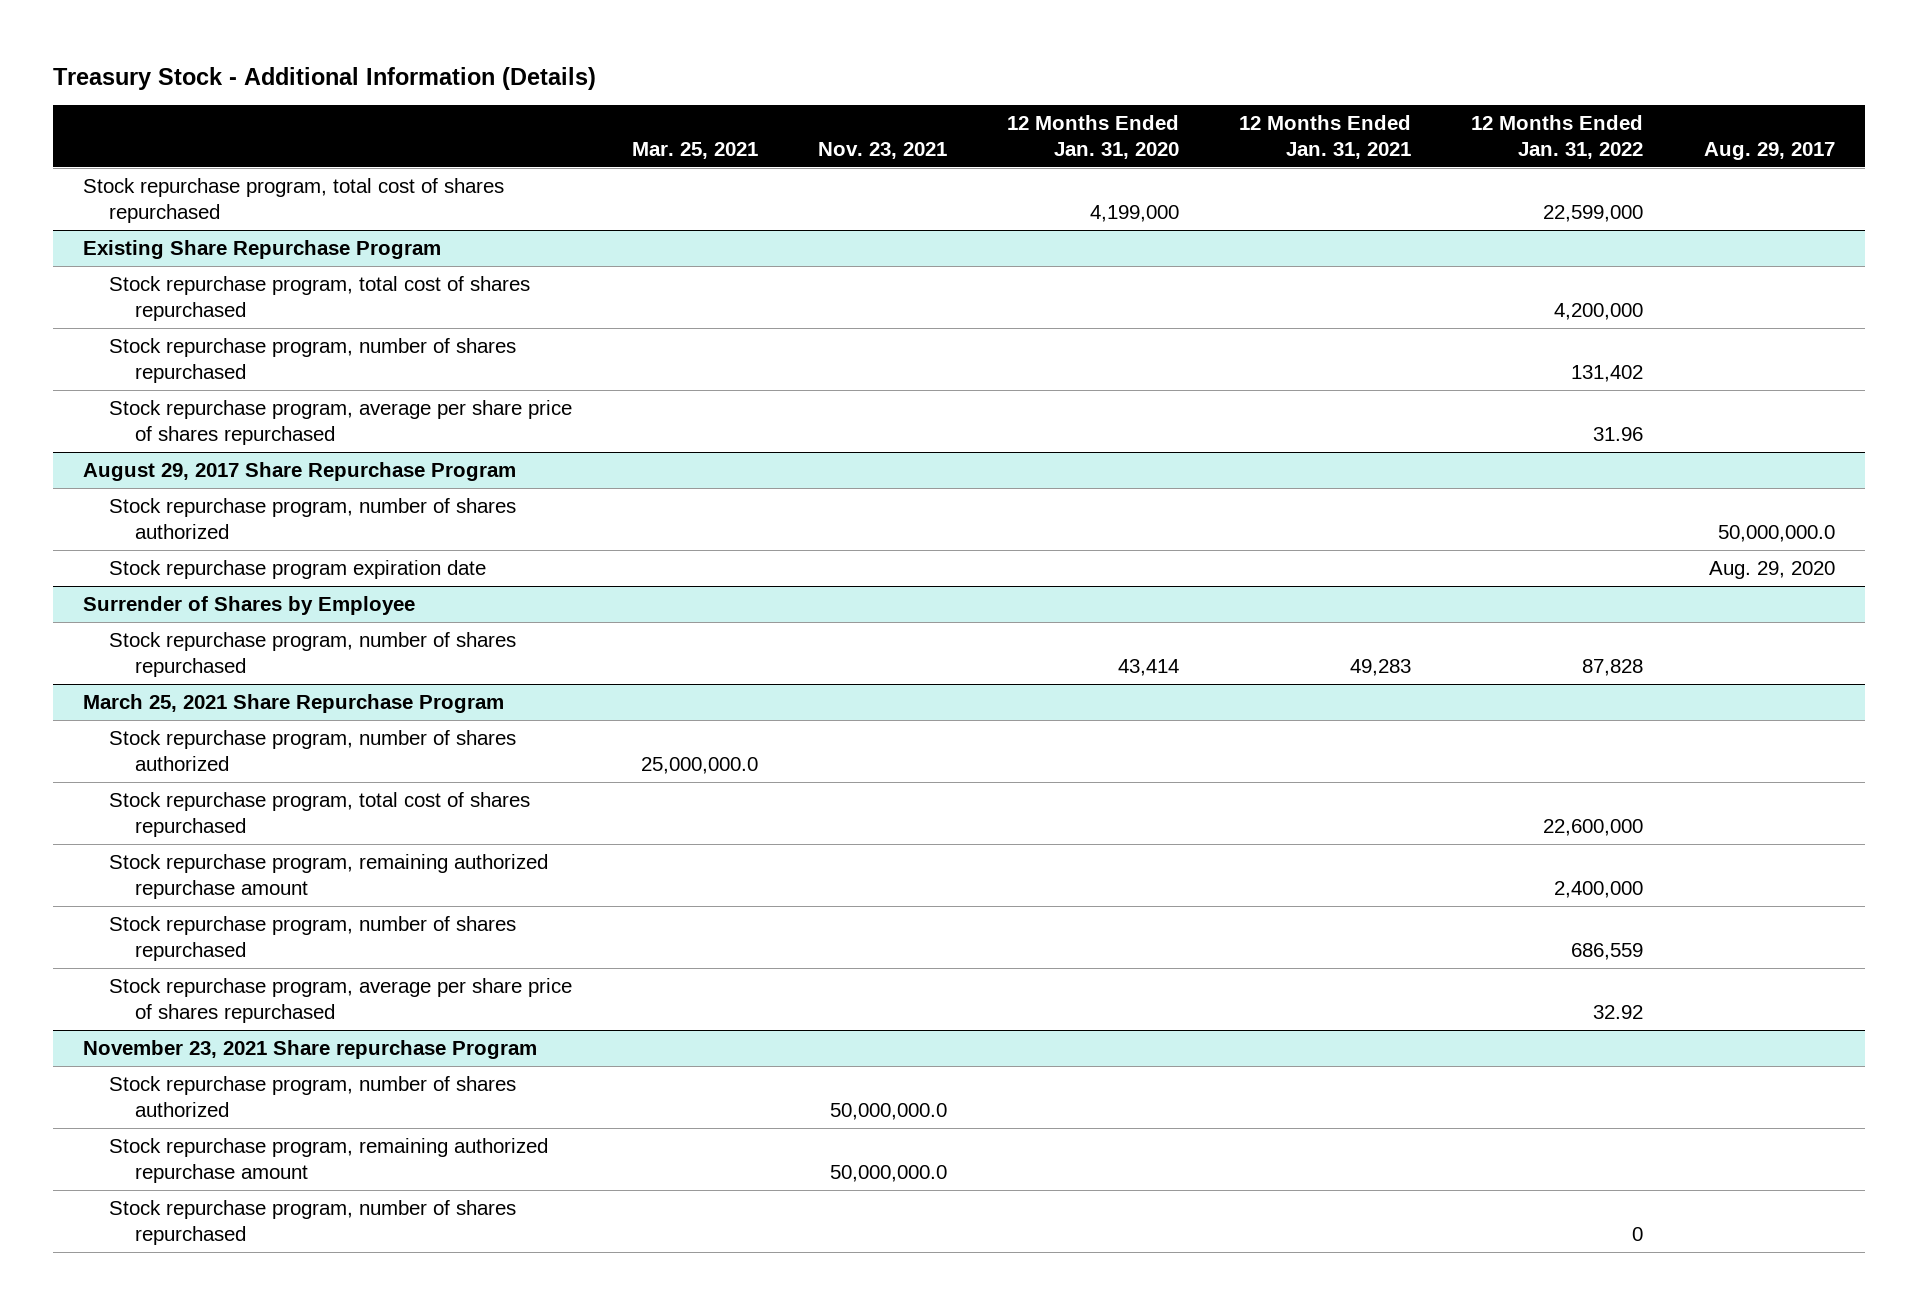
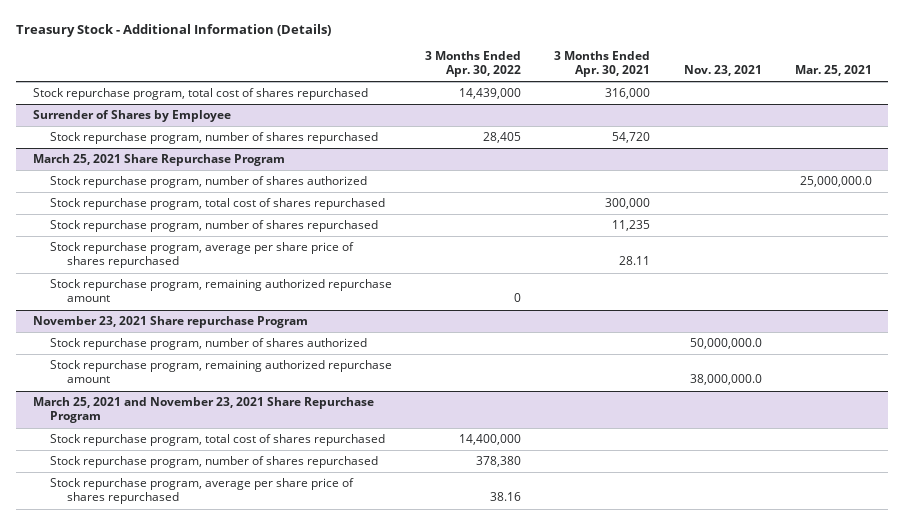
[1007,115,1180,159] 12 Months Ended Jan. 31, 2020 -> none
[1239,115,1412,159] 12 Months Ended Jan. 31, 2021 -> none
[1471,115,1644,159] 12 Months Ended Jan. 31, 2022 -> none
[1703,141,1835,160] Aug. 29, 2017 -> none
none -> [425,51,522,78] 3 Months Ended Apr. 30, 2022
none -> [554,51,651,78] 3 Months Ended Apr. 30, 2021
[83,240,442,260] Existing Share Repurchase Program -> none
[109,276,531,321] Stock repurchase program, total cost of shares repurchased -> none
[109,338,517,383] Stock repurchase program, number of shares repurchased -> none
[109,400,573,445] Stock repurchase program, average per share price of shares repurchased -> none
[83,462,517,482] August 29, 2017 Share Repurchase Program -> none
[109,498,517,539] Stock repurchase program, number of shares authorized -> none
[109,560,487,580] Stock repurchase program expiration date -> none
[109,854,549,899] Stock repurchase program, remaining authorized repurchase amount -> [49,279,392,303] Stock repurchase program, remaining authorized repurchase amount
[109,1200,517,1245] Stock repurchase program, number of shares repurchased -> none
[830,1164,948,1182] 50,000,000.0 -> [689,374,762,386] 38,000,000.0
none -> [32,397,374,424] March 25, 2021 and November 23, 2021 Share Repurchase Program
none -> [49,434,385,447] Stock repurchase program, total cost of shares repurchased
none -> [49,456,378,469] Stock repurchase program, number of shares repurchased
none -> [49,478,354,505] Stock repurchase program, average per share price of shares repurchased

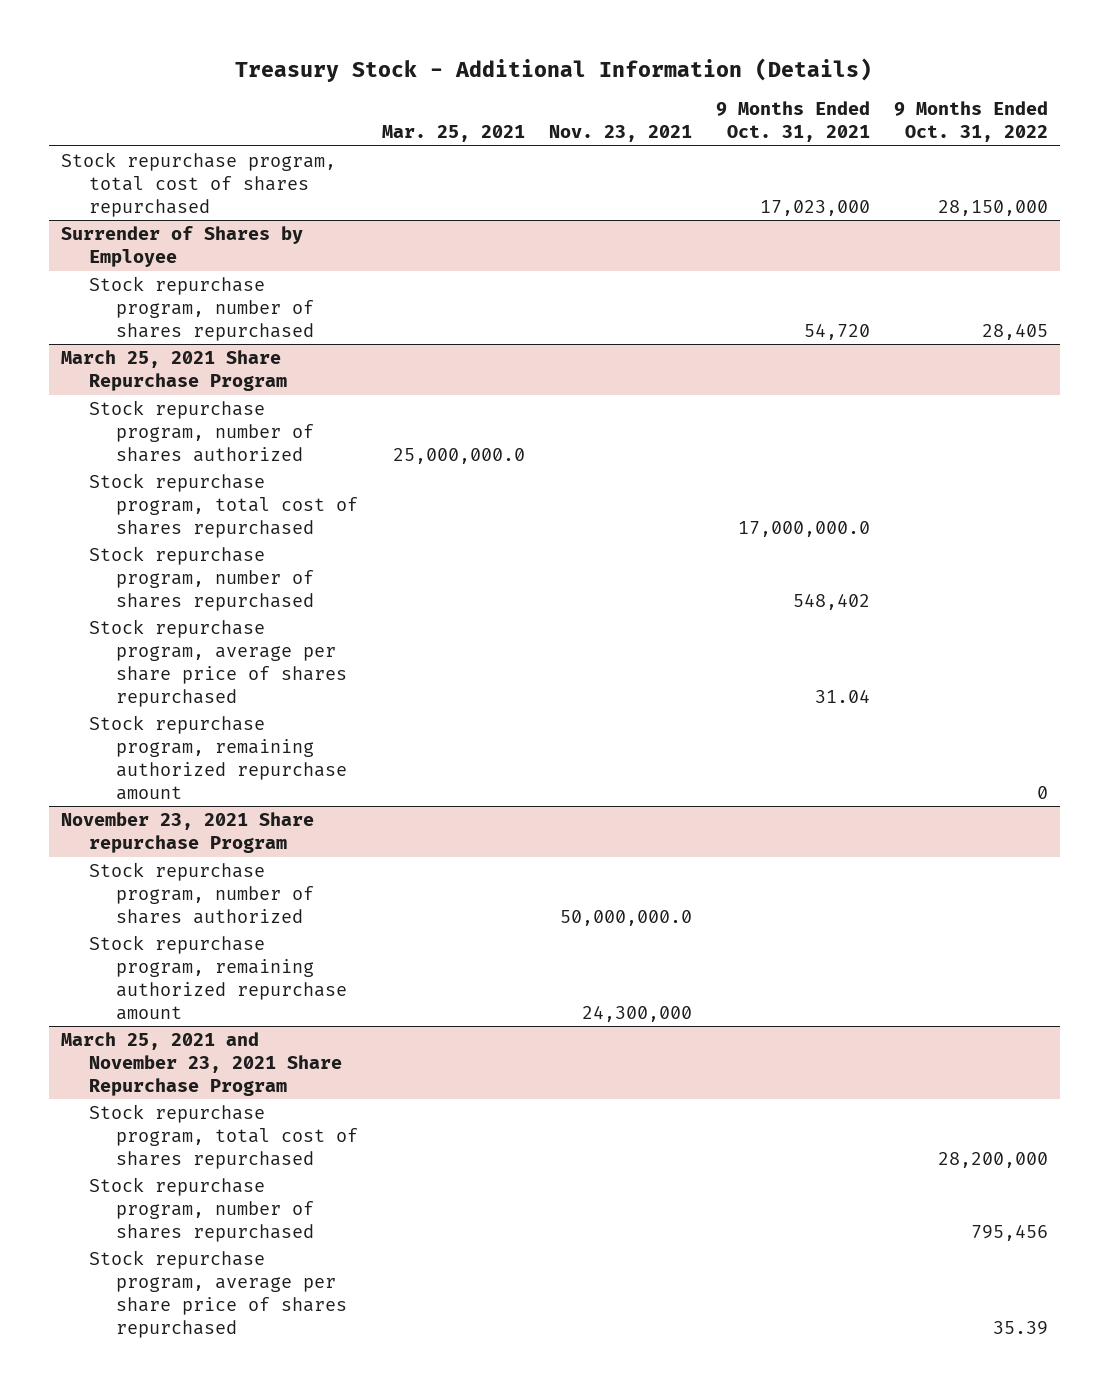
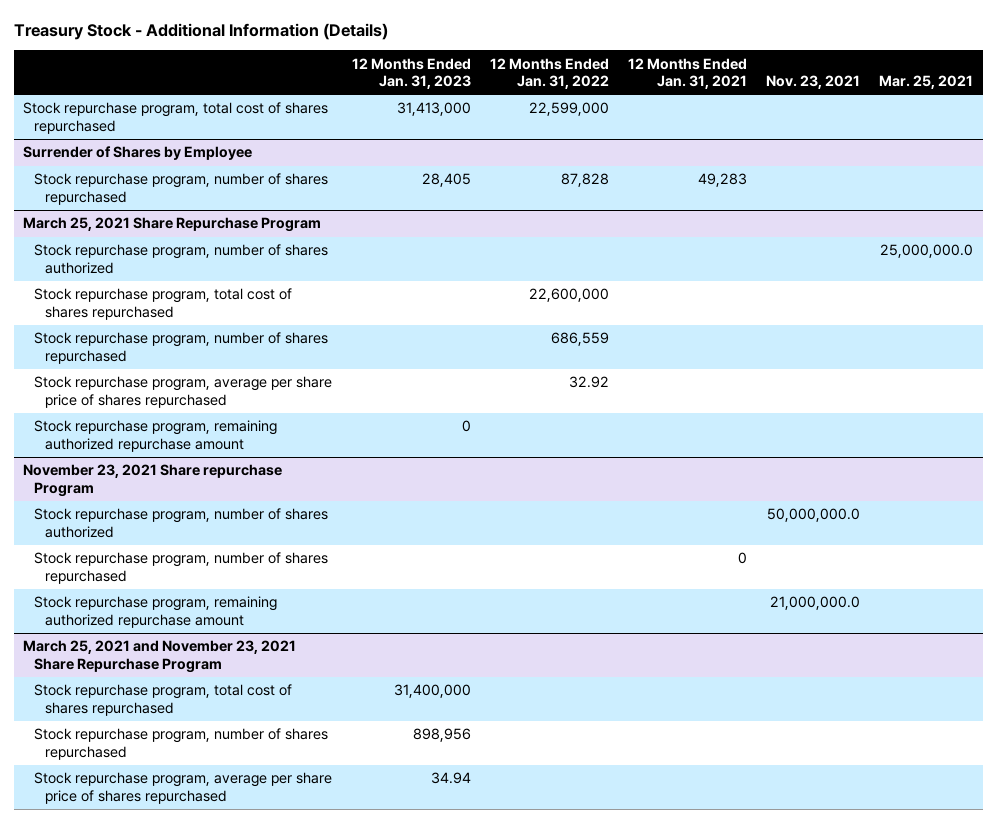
[715,101,870,143] 9 Months Ended Oct. 31, 2021 -> none
[893,101,1048,143] 9 Months Ended Oct. 31, 2022 -> none
none -> [351,57,471,90] 12 Months Ended Jan. 31, 2023
none -> [489,57,609,90] 12 Months Ended Jan. 31, 2022
none -> [627,57,747,90] 12 Months Ended Jan. 31, 2021
none -> [34,552,329,584] Stock repurchase program, number of shares repurchased
[581,1005,692,1022] 24,300,000 -> [770,596,861,611] 21,000,000.0

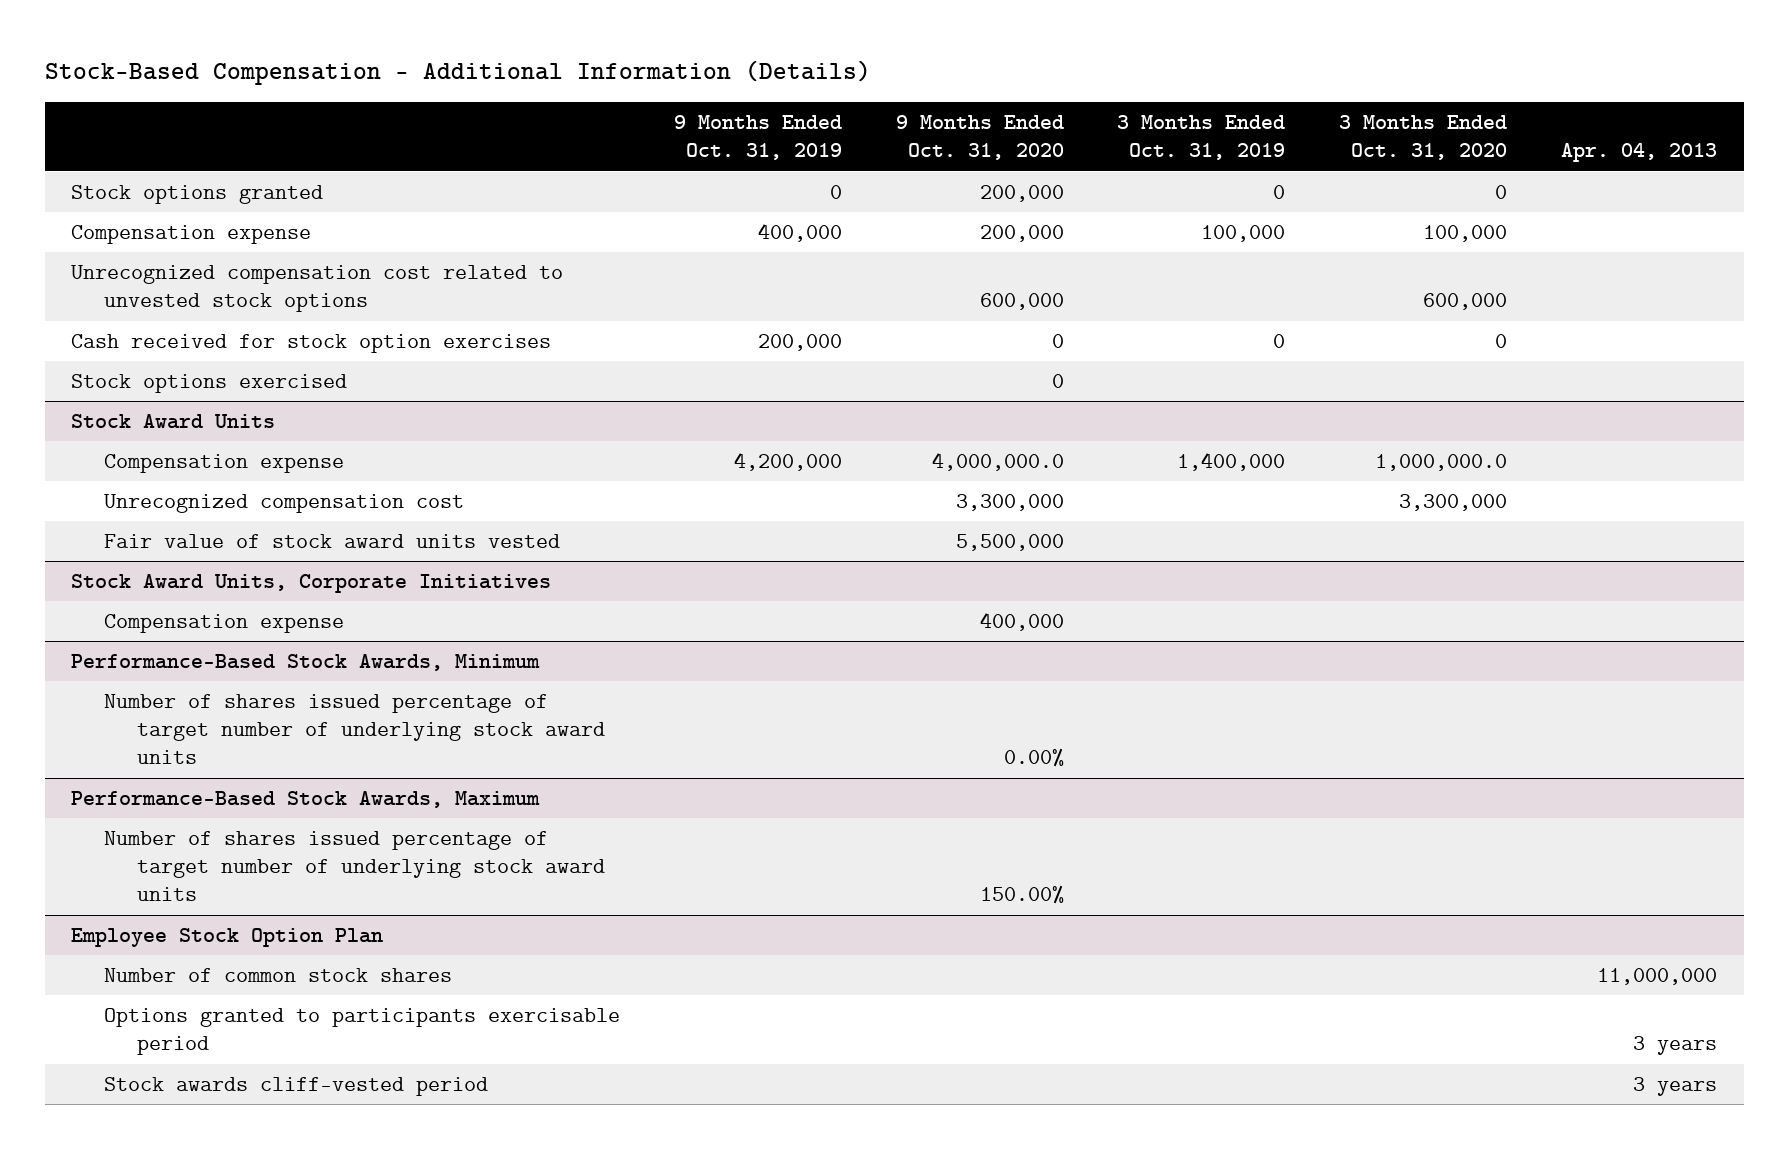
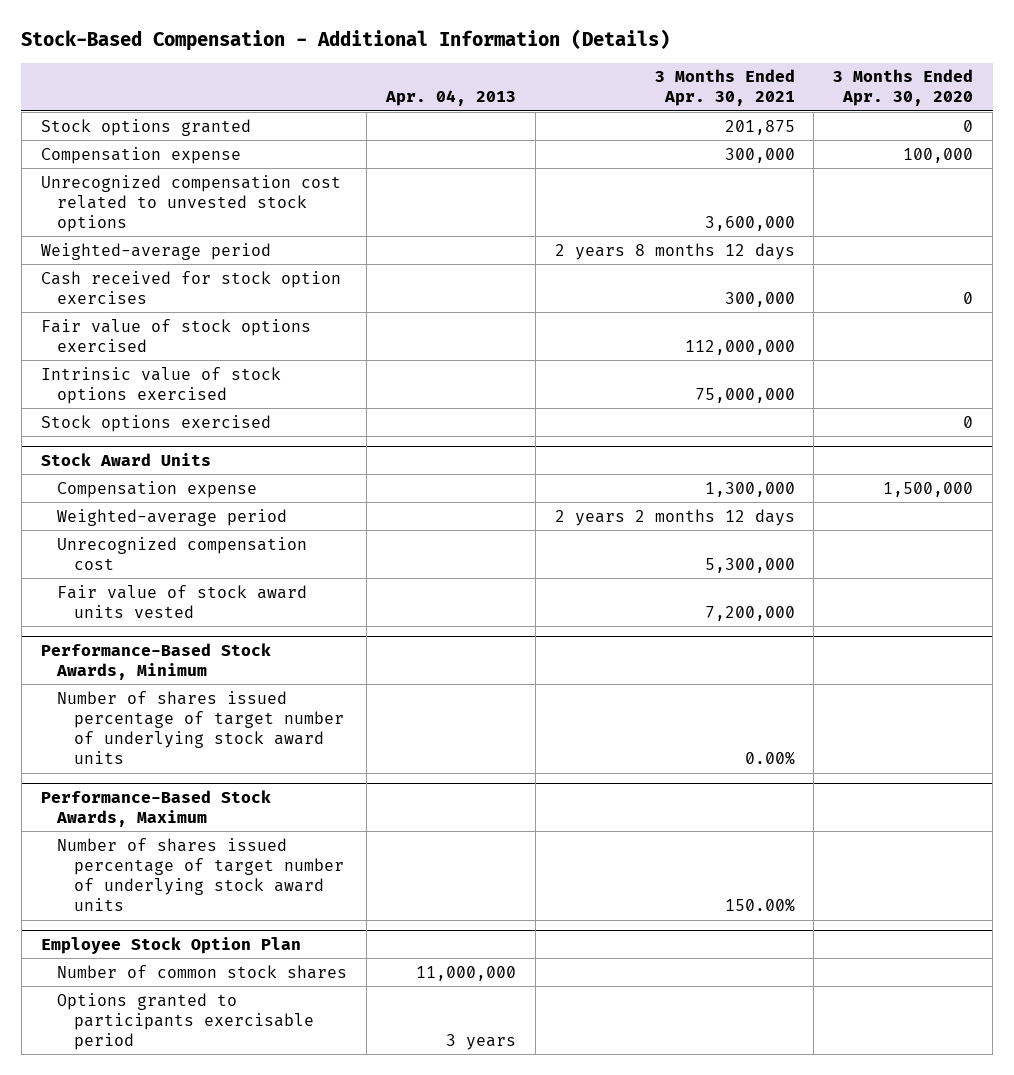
[674,114,843,161] 9 Months Ended Oct. 31, 2019 -> none
[895,114,1064,161] 9 Months Ended Oct. 31, 2020 -> none
[1117,114,1286,161] 3 Months Ended Oct. 31, 2019 -> none
[1339,114,1508,161] 3 Months Ended Oct. 31, 2020 -> none
none -> [654,69,795,107] 3 Months Ended Apr. 30, 2021
none -> [833,69,974,107] 3 Months Ended Apr. 30, 2020
none -> [40,242,271,260] Weighted-average period
none -> [40,318,311,352] Fair value of stock options exercised
none -> [40,366,281,404] Intrinsic value of stock options exercised
none -> [57,508,288,526] Weighted-average period
[71,574,552,594] Stock Award Units, Corporate Initiatives -> none
[104,614,345,634] Compensation expense -> none
[104,1077,489,1097] Stock awards cliff-vested period -> none

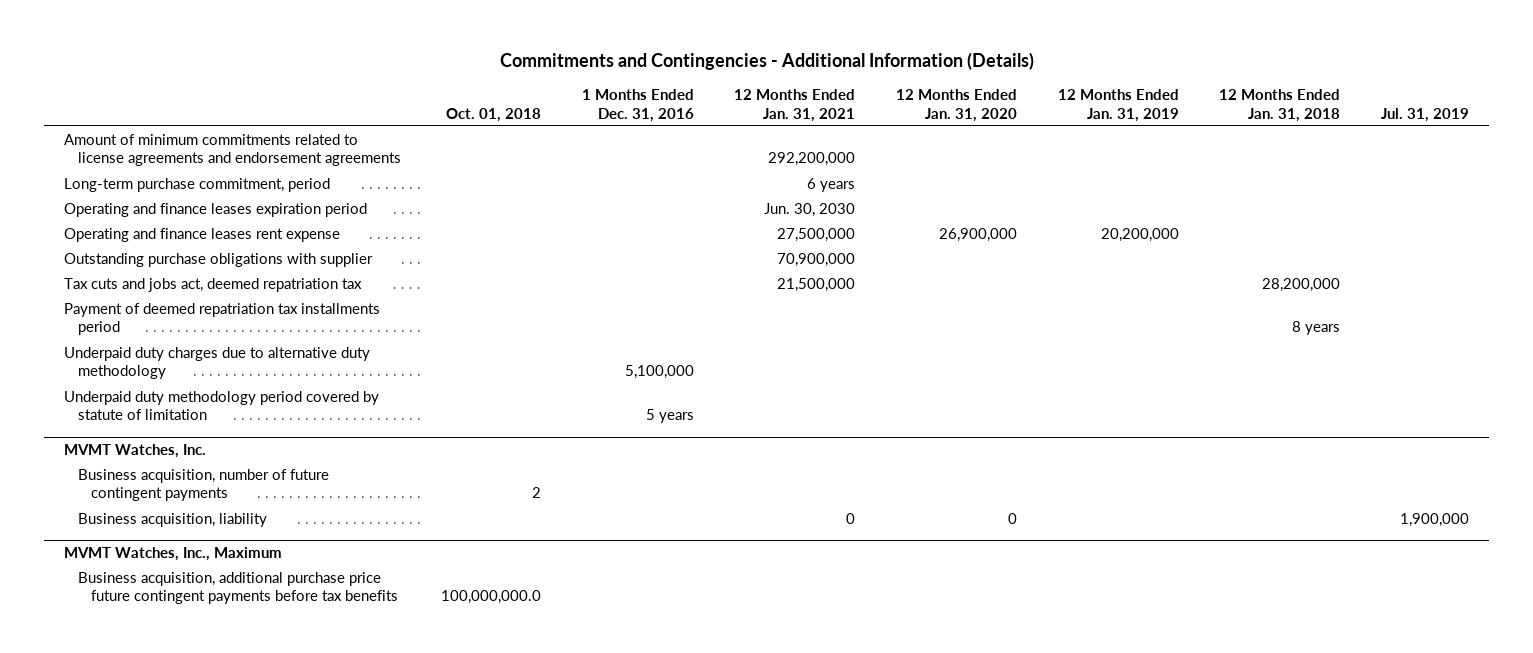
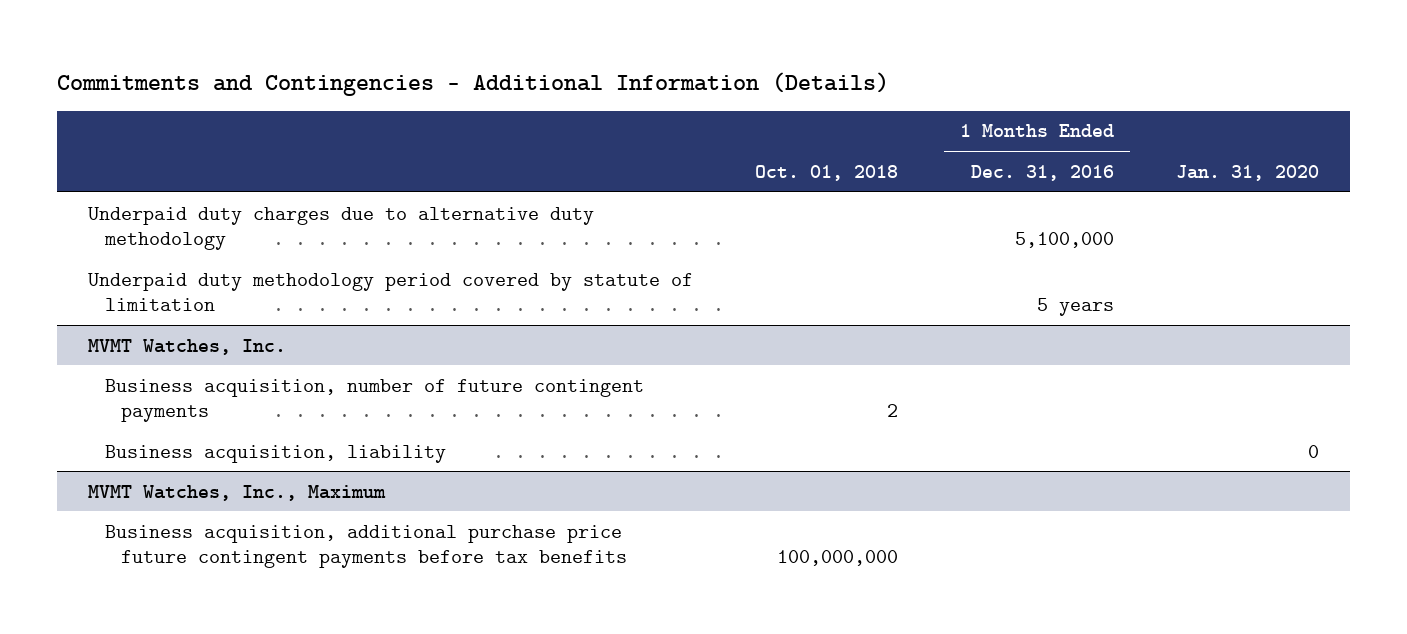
[734,89,856,122] 12 Months Ended Jan. 31, 2021 -> none
[896,89,1018,122] 12 Months Ended Jan. 31, 2020 -> none
[1057,89,1179,122] 12 Months Ended Jan. 31, 2019 -> none
[1219,89,1341,122] 12 Months Ended Jan. 31, 2018 -> none
[1380,107,1469,122] Jul. 31, 2019 -> none
none -> [1176,164,1320,181] Jan. 31, 2020
[64,134,401,167] Amount of minimum commitments related to license agreements and endorsement agreements -> none
[64,178,331,193] Long-term purchase commitment, period -> none
[64,203,368,218] Operating and finance leases expiration period -> none
[64,228,341,243] Operating and finance leases rent expense -> none
[64,253,374,268] Outstanding purchase obligations with supplier -> none
[64,278,363,293] Tax cuts and jobs act, deemed repatriation tax -> none
[64,303,381,336] Payment of deemed repatriation tax installments period -> none
[441,590,542,605] 100,000,000.0 -> [776,550,898,567] 100,000,000

